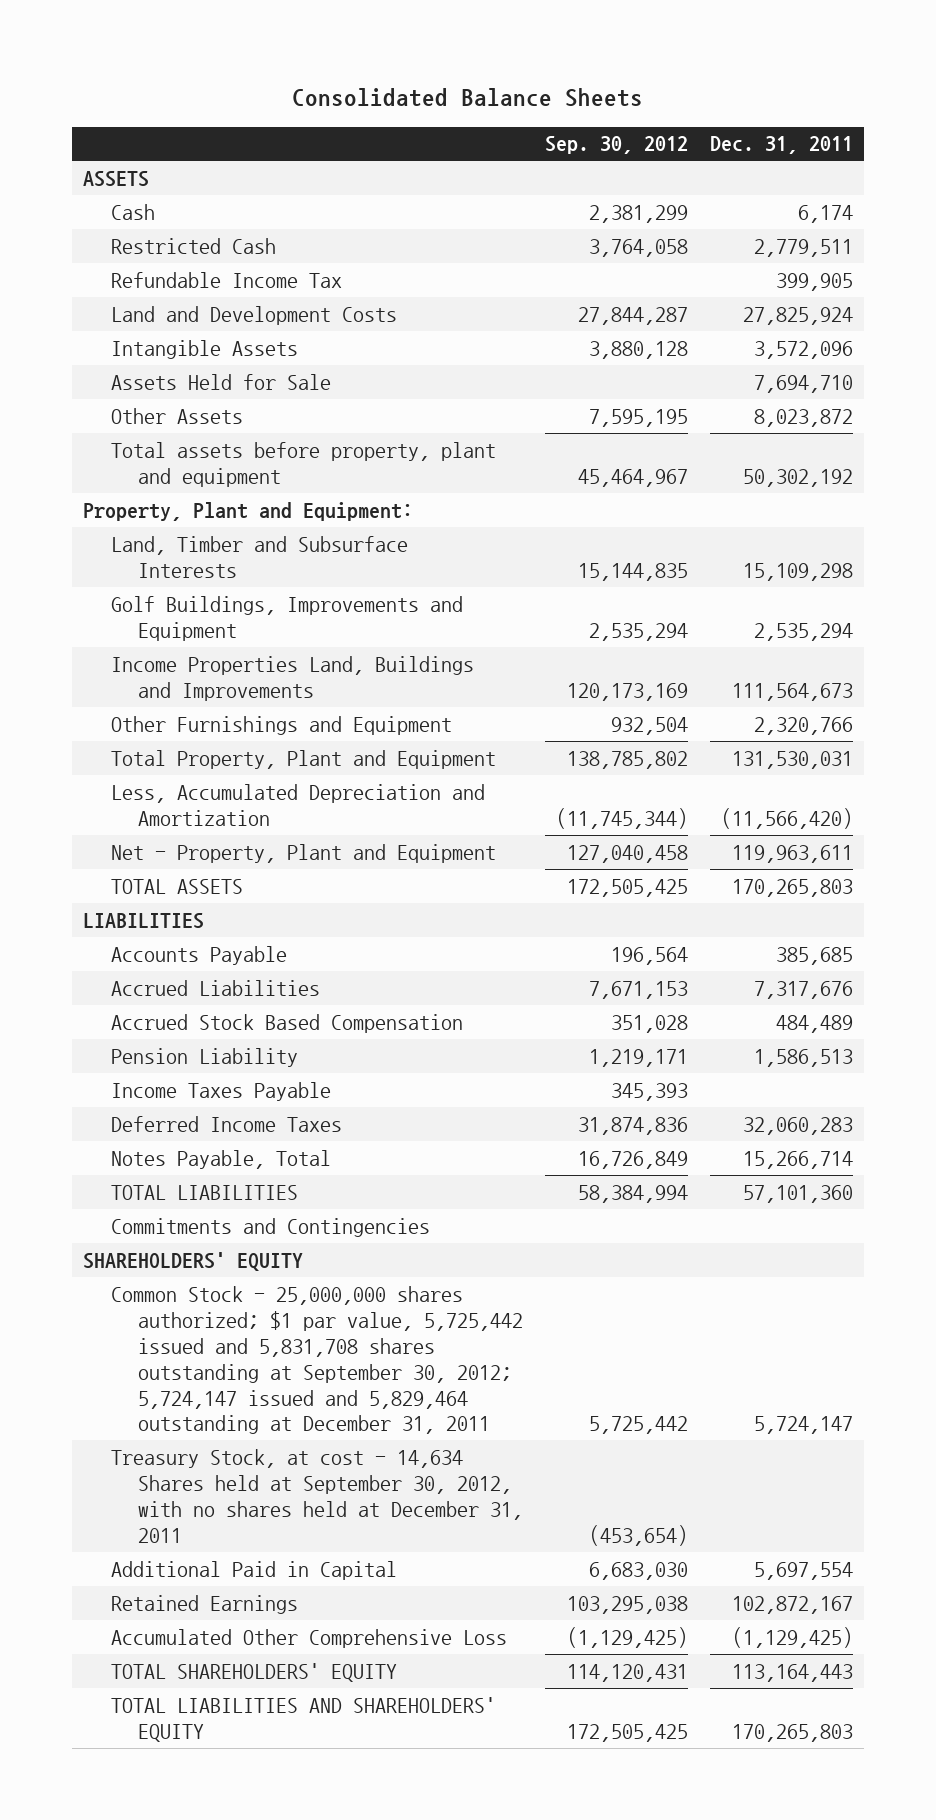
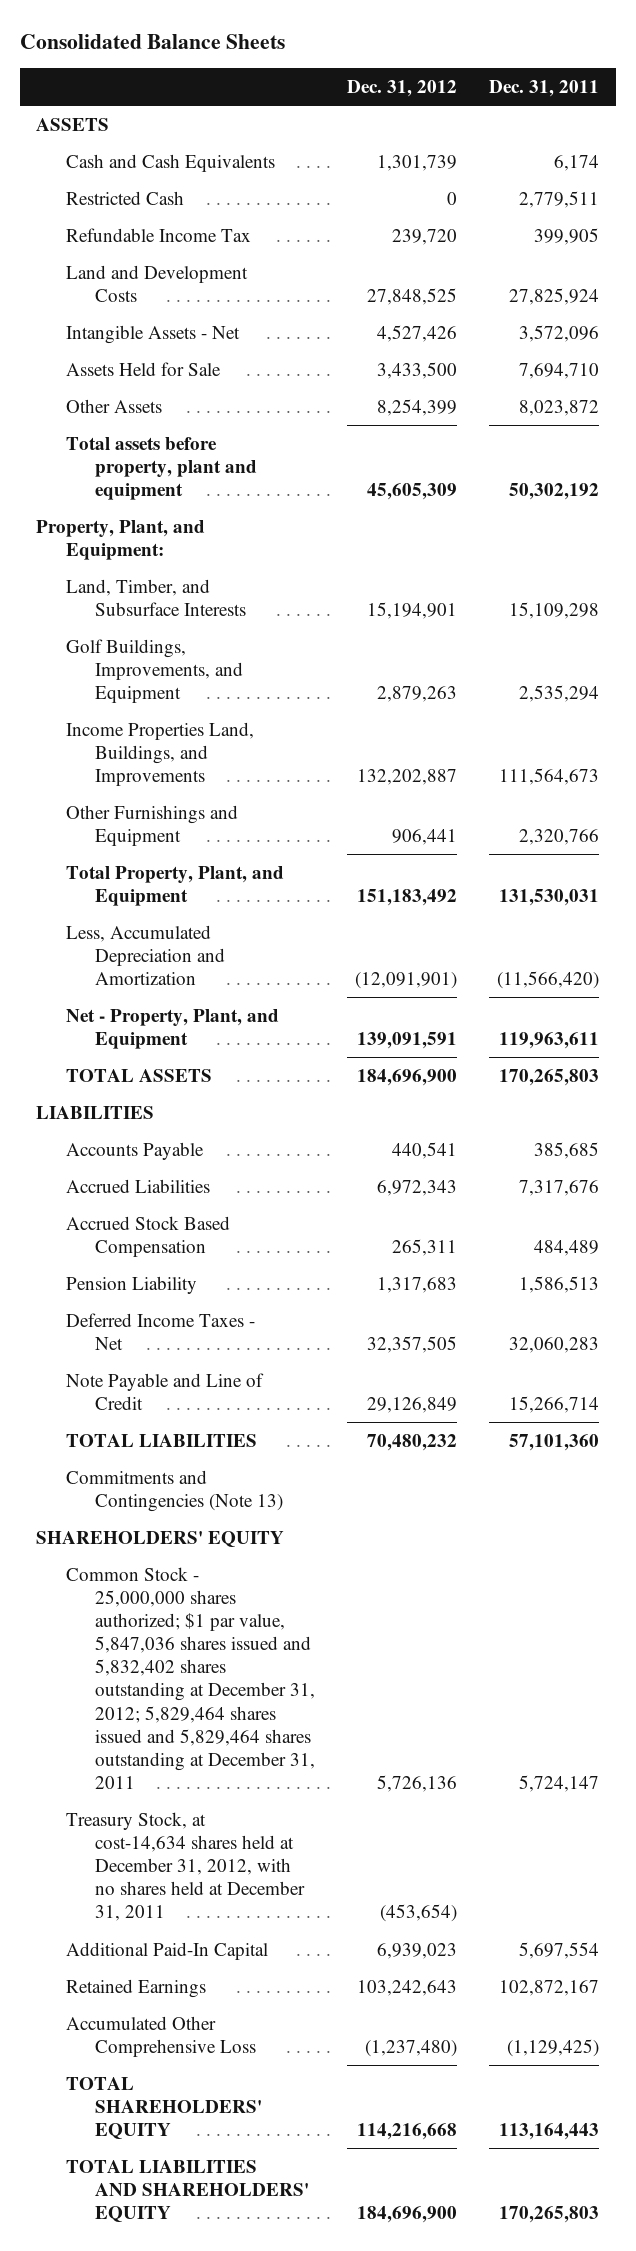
[545,136,689,155] Sep. 30, 2012 -> none
none -> [347,80,458,98] Dec. 31, 2012
[110,203,155,220] Cash -> [65,153,275,172] Cash and Cash Equivalents
[110,339,298,359] Intangible Assets -> [65,324,240,344] Intangible Assets - Net
[82,501,413,521] Property, Plant and Equipment: -> [36,519,206,560] Property, Plant, and Equipment:
[110,535,408,578] Land, Timber and Subsurface Interests -> [65,578,247,616] Land, Timber, and Subsurface Interests
[110,595,463,641] Golf Buildings, Improvements and Equipment -> [65,638,244,703] Golf Buildings, Improvements, and Equipment
[110,655,474,701] Income Properties Land, Buildings and Improvements -> [65,721,254,786] Income Properties Land, Buildings, and Improvements
[110,749,496,769] Total Property, Plant and Equipment -> [65,865,284,906] Total Property, Plant, and Equipment
[110,843,496,863] Net - Property, Plant and Equipment -> [65,1008,279,1049] Net - Property, Plant, and Equipment
[110,1081,331,1101] Income Taxes Payable -> none
[110,1115,342,1132] Deferred Income Taxes -> [65,1312,255,1350] Deferred Income Taxes - Net
[110,1149,331,1169] Notes Payable, Total -> [65,1372,264,1410] Note Payable and Line of Credit
[110,1217,430,1237] Commitments and Contingencies -> [65,1469,284,1512] Commitments and Contingencies (Note 13)
[110,1285,524,1435] Common Stock - 25,000,000 shares authorized; $1 par value, 5,725,442 issued and 5,831,708 shares outstanding at September 30, 2012; 5,724,147 issued and 5,829,464 outstanding at December 31, 2011 -> [65,1566,316,1790] Common Stock - 25,000,000 shares authorized; $1 par value, 5,847,036 shares issued and 5,832,402 shares outstanding at December 31, 2012; 5,829,464 shares issued and 5,829,464 shares outstanding at December 31, 2011
[110,1448,524,1543] Treasury Stock, at cost - 14,634 Shares held at September 30, 2012, with no shares held at December 31, 2011 -> [65,1811,306,1922] Treasury Stock, at cost-14,634 shares held at December 31, 2012, with no shares held at December 31, 2011
[110,1560,397,1580] Additional Paid in Capital -> [65,1941,268,1960] Additional Paid-In Capital

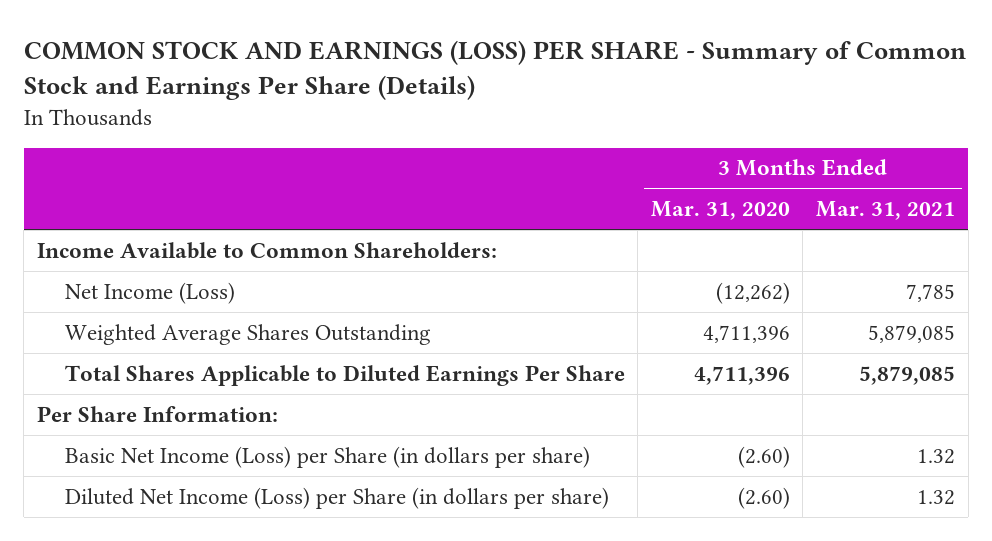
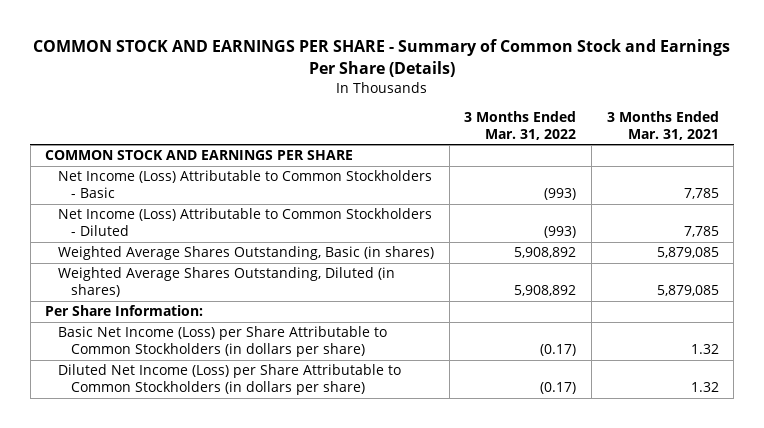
[23,39,966,101] COMMON STOCK AND EARNINGS (LOSS) PER SHARE - Summary of Common Stock and Earnings Per Share (Details) -> [32,38,730,77] COMMON STOCK AND EARNINGS PER SHARE - Summary of Common Stock and Earnings Per Share (Details)
[650,201,790,221] Mar. 31, 2020 -> none
none -> [464,110,577,141] 3 Months Ended Mar. 31, 2022
[36,241,497,259] Income Available to Common Shareholders: -> none
none -> [45,150,354,161] COMMON STOCK AND EARNINGS PER SHARE
[64,281,235,304] Net Income (Loss) -> [58,170,433,199] Net Income (Loss) Attributable to Common Stockholders - Basic
none -> [58,208,433,237] Net Income (Loss) Attributable to Common Stockholders - Diluted
[64,323,431,345] Weighted Average Shares Outstanding -> [58,246,435,261] Weighted Average Shares Outstanding, Basic (in shares)
[64,364,625,386] Total Shares Applicable to Diluted Earnings Per Share -> [58,267,396,298] Weighted Average Shares Outstanding, Diluted (in shares)
[64,445,590,468] Basic Net Income (Loss) per Share (in dollars per share) -> [58,326,388,358] Basic Net Income (Loss) per Share Attributable to Common Stockholders (in dollars per share)
[64,486,609,509] Diluted Net Income (Loss) per Share (in dollars per share) -> [58,364,402,396] Diluted Net Income (Loss) per Share Attributable to Common Stockholders (in dollars per share)

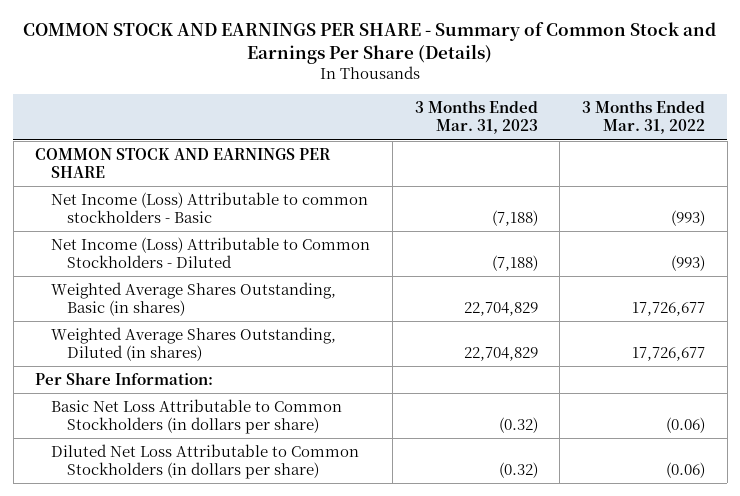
[606,110,719,141] 3 Months Ended Mar. 31, 2021 -> none
none -> [414,100,538,135] 3 Months Ended Mar. 31, 2023
[58,170,433,199] Net Income (Loss) Attributable to Common Stockholders - Basic -> [51,192,369,224] Net Income (Loss) Attributable to common stockholders - Basic
[514,247,577,259] 5,908,892 -> [631,302,705,317] 17,726,677
[514,285,577,297] 5,908,892 -> [631,347,705,362] 17,726,677
[58,326,388,358] Basic Net Income (Loss) per Share Attributable to Common Stockholders (in dollars per share) -> [51,399,343,435] Basic Net Loss Attributable to Common Stockholders (in dollars per share)
[540,344,577,357] (0.17) -> [665,417,705,434] (0.06)
[58,364,402,396] Diluted Net Income (Loss) per Share Attributable to Common Stockholders (in dollars per share) -> [51,444,360,480] Diluted Net Loss Attributable to Common Stockholders (in dollars per share)
[540,382,577,395] (0.17) -> [665,462,705,479] (0.06)

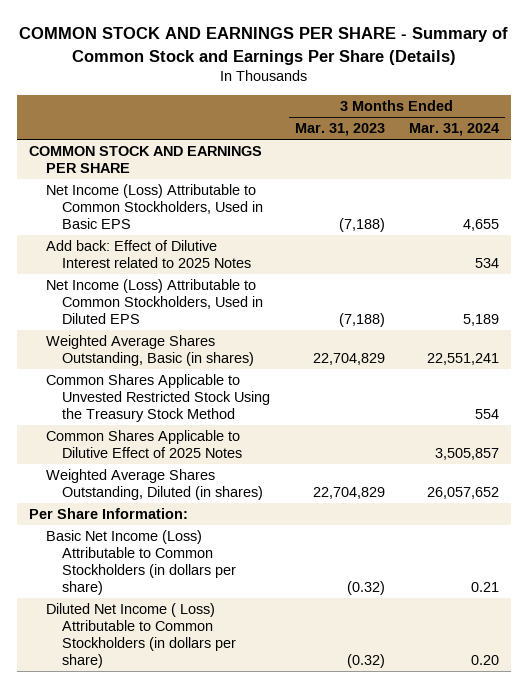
[581,100,705,135] 3 Months Ended Mar. 31, 2022 -> none
none -> [409,123,500,137] Mar. 31, 2024
[51,192,369,224] Net Income (Loss) Attributable to common stockholders - Basic -> [45,183,264,229] Net Income (Loss) Attributable to Common Stockholders, Used in Basic EPS
none -> [45,239,252,268] Add back: Effect of Dilutive Interest related to 2025 Notes
[51,237,371,269] Net Income (Loss) Attributable to Common Stockholders - Diluted -> [45,278,264,324] Net Income (Loss) Attributable to Common Stockholders, Used in Diluted EPS
none -> [45,373,271,422] Common Shares Applicable to Unvested Restricted Stock Using the Treasury Stock Method
none -> [45,429,243,458] Common Shares Applicable to Dilutive Effect of 2025 Notes
[51,399,343,435] Basic Net Loss Attributable to Common Stockholders (in dollars per share) -> [45,529,237,595] Basic Net Income (Loss) Attributable to Common Stockholders (in dollars per share)
[51,444,360,480] Diluted Net Loss Attributable to Common Stockholders (in dollars per share) -> [45,602,237,668] Diluted Net Income ( Loss) Attributable to Common Stockholders (in dollars per share)

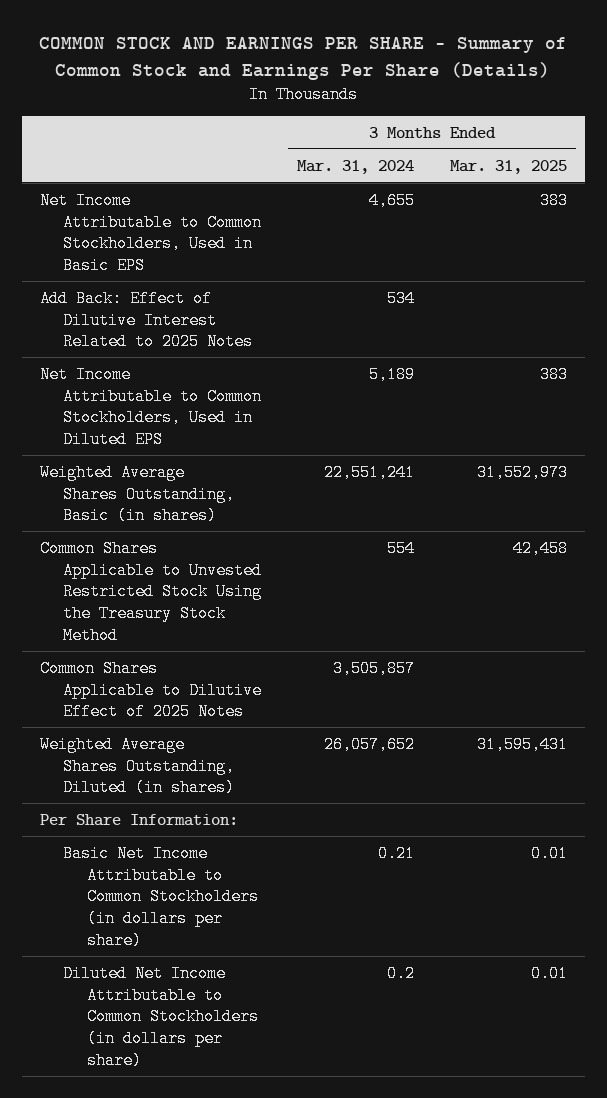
[294,123,385,137] Mar. 31, 2023 -> none
none -> [449,159,567,174] Mar. 31, 2025
[29,145,263,173] COMMON STOCK AND EARNINGS PER SHARE -> none
[45,183,264,229] Net Income (Loss) Attributable to Common Stockholders, Used in Basic EPS -> [39,191,263,275] Net Income Attributable to Common Stockholders, Used in Basic EPS
[45,239,252,268] Add back: Effect of Dilutive Interest related to 2025 Notes -> [39,289,254,351] Add Back: Effect of Dilutive Interest Related to 2025 Notes
[45,278,264,324] Net Income (Loss) Attributable to Common Stockholders, Used in Diluted EPS -> [39,365,263,449] Net Income Attributable to Common Stockholders, Used in Diluted EPS
[45,529,237,595] Basic Net Income (Loss) Attributable to Common Stockholders (in dollars per share) -> [63,844,259,950] Basic Net Income Attributable to Common Stockholders (in dollars per share)
[45,602,237,668] Diluted Net Income ( Loss) Attributable to Common Stockholders (in dollars per share) -> [63,964,259,1070] Diluted Net Income Attributable to Common Stockholders (in dollars per share)
[471,654,500,665] 0.20 -> [387,964,416,982] 0.2

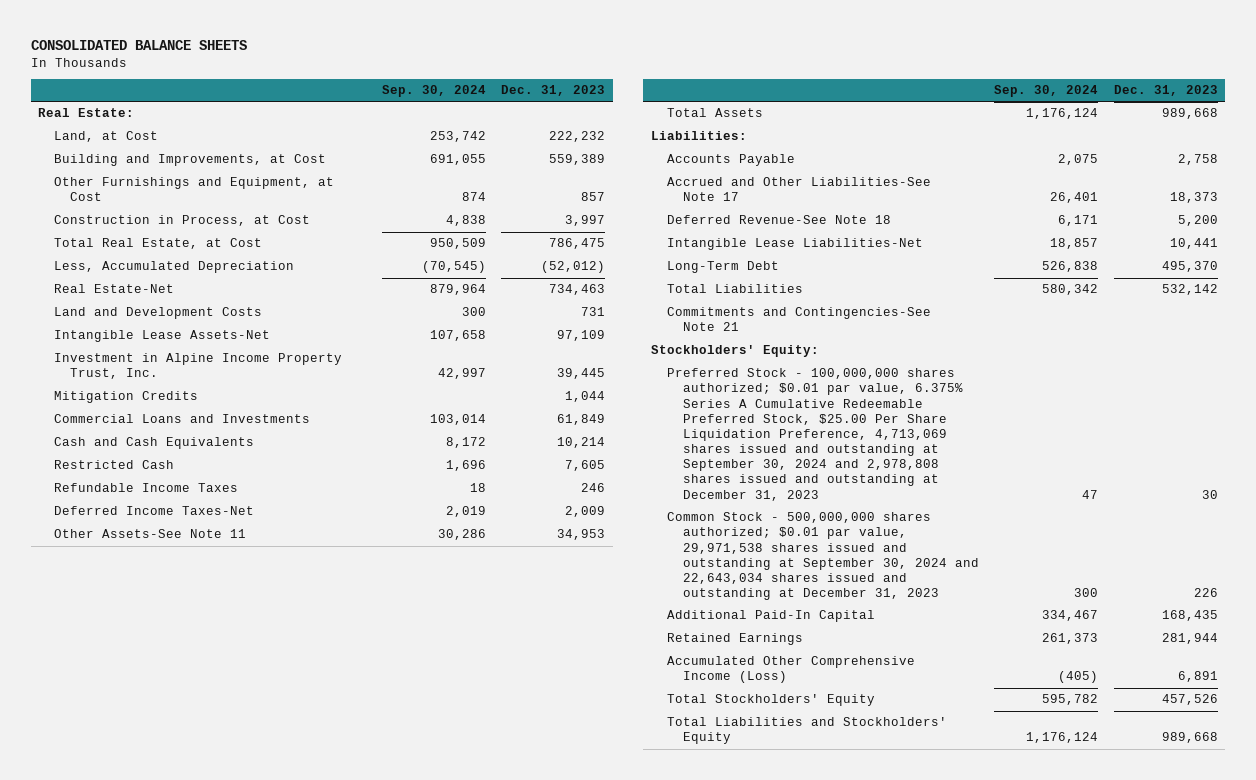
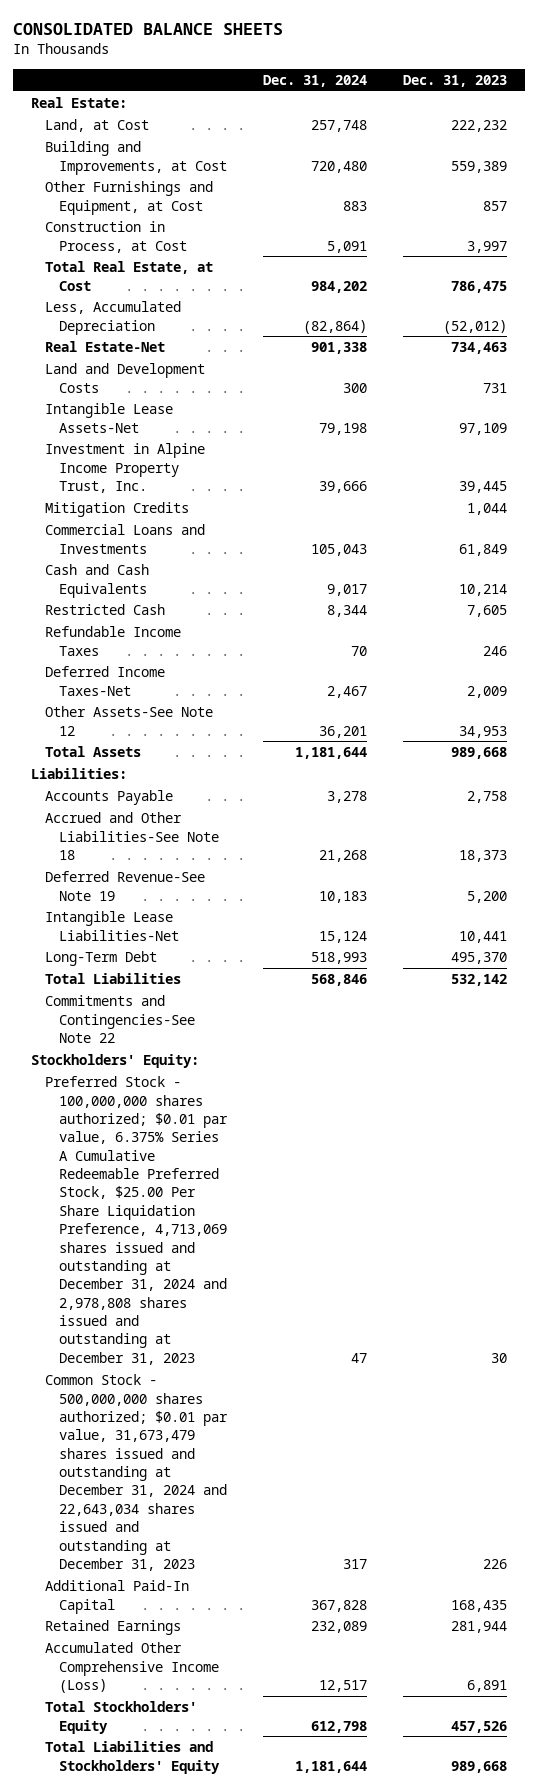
[381,85,486,98] Sep. 30, 2024 -> none
none -> [262,74,367,87] Dec. 31, 2024
[54,529,247,539] Other Assets-See Note 11 -> [44,706,213,736] Other Assets-See Note 12
[667,177,932,202] Accrued and Other Liabilities-See Note 17 -> [44,812,219,860] Accrued and Other Liabilities-See Note 18
[667,215,892,225] Deferred Revenue-See Note 18 -> [44,871,205,901] Deferred Revenue-See Note 19
[667,307,932,332] Commitments and Contingencies-See Note 21 -> [44,995,195,1043] Commitments and Contingencies-See Note 22
[667,368,964,501] Preferred Stock - 100,000,000 shares authorized; $0.01 par value, 6.375% Series A Cumulative Redeemable Preferred Stock, $25.00 Per Share Liquidation Preference, 4,713,069 shares issued and outstanding at September 30, 2024 and 2,978,808 shares issued and outstanding at December 31, 2023 -> [44,1076,228,1365] Preferred Stock - 100,000,000 shares authorized; $0.01 par value, 6.375% Series A Cumulative Redeemable Preferred Stock, $25.00 Per Share Liquidation Preference, 4,713,069 shares issued and outstanding at December 31, 2024 and 2,978,808 shares issued and outstanding at December 31, 2023
[667,512,980,601] Common Stock - 500,000,000 shares authorized; $0.01 par value, 29,971,538 shares issued and outstanding at September 30, 2024 and 22,643,034 shares issued and outstanding at December 31, 2023 -> [44,1374,228,1571] Common Stock - 500,000,000 shares authorized; $0.01 par value, 31,673,479 shares issued and outstanding at December 31, 2024 and 22,643,034 shares issued and outstanding at December 31, 2023

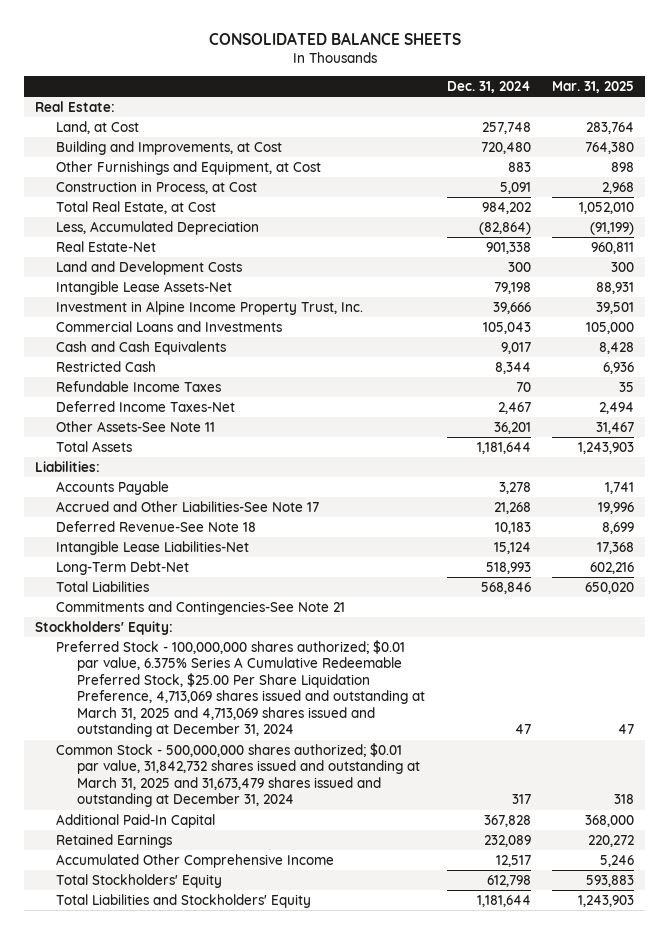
[402,74,507,87] Dec. 31, 2023 -> none
none -> [552,80,635,93] Mar. 31, 2025
[44,502,189,518] Mitigation Credits -> none
[44,706,213,736] Other Assets-See Note 12 -> [55,420,215,432] Other Assets-See Note 11
[44,812,219,860] Accrued and Other Liabilities-See Note 18 -> [55,500,319,512] Accrued and Other Liabilities-See Note 17
[44,871,205,901] Deferred Revenue-See Note 19 -> [55,520,256,532] Deferred Revenue-See Note 18
[44,951,157,967] Long-Term Debt -> [55,560,189,575] Long-Term Debt-Net
[44,995,195,1043] Commitments and Contingencies-See Note 22 -> [55,600,345,615] Commitments and Contingencies-See Note 21
[44,1076,228,1365] Preferred Stock - 100,000,000 shares authorized; $0.01 par value, 6.375% Series A Cumulative Redeemable Preferred Stock, $25.00 Per Share Liquidation Preference, 4,713,069 shares issued and outstanding at December 31, 2024 and 2,978,808 shares issued and outstanding at December 31, 2023 -> [55,639,425,738] Preferred Stock - 100,000,000 shares authorized; $0.01 par value, 6.375% Series A Cumulative Redeemable Preferred Stock, $25.00 Per Share Liquidation Preference, 4,713,069 shares issued and outstanding at March 31, 2025 and 4,713,069 shares issued and outstanding at December 31, 2024
[44,1374,228,1571] Common Stock - 500,000,000 shares authorized; $0.01 par value, 31,673,479 shares issued and outstanding at December 31, 2024 and 22,643,034 shares issued and outstanding at December 31, 2023 -> [55,742,420,808] Common Stock - 500,000,000 shares authorized; $0.01 par value, 31,842,732 shares issued and outstanding at March 31, 2025 and 31,673,479 shares issued and outstanding at December 31, 2024
[44,1642,219,1693] Accumulated Other Comprehensive Income (Loss) -> [55,853,334,868] Accumulated Other Comprehensive Income

